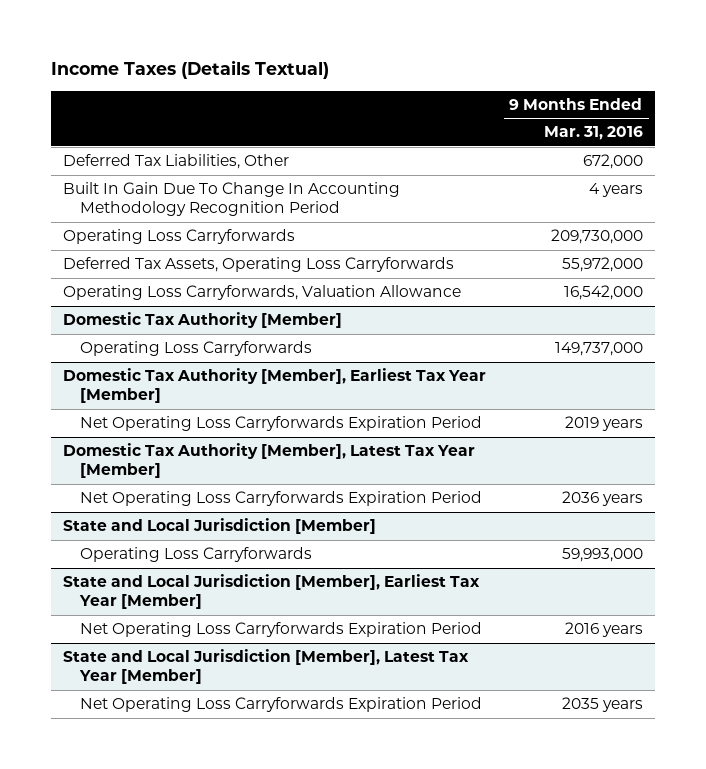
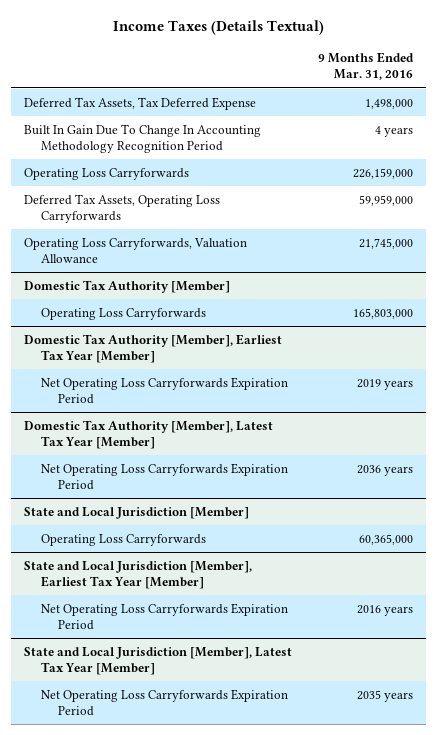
[63,154,290,170] Deferred Tax Liabilities, Other -> none
none -> [24,96,257,110] Deferred Tax Assets, Tax Deferred Expense
[550,229,643,245] 209,730,000 -> [353,167,414,179] 226,159,000
[561,257,643,273] 55,972,000 -> [359,194,414,206] 59,959,000
[563,285,643,301] 16,542,000 -> [359,237,414,249] 21,745,000
[554,342,643,357] 149,737,000 -> [353,307,414,319] 165,803,000
[561,548,643,563] 59,993,000 -> [359,533,414,545] 60,365,000

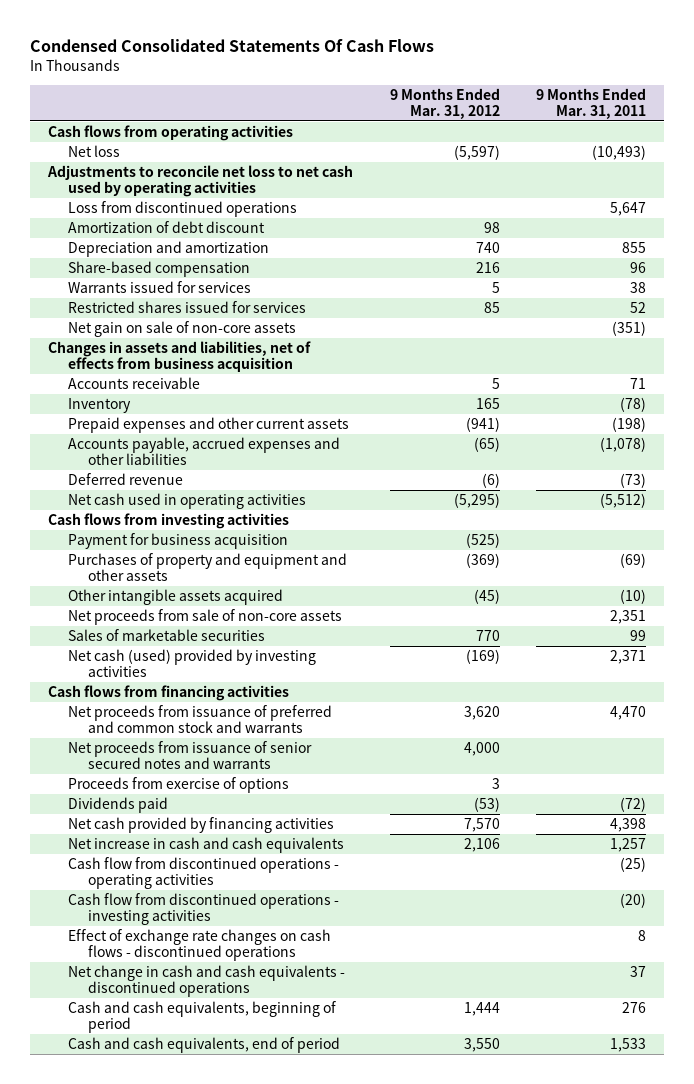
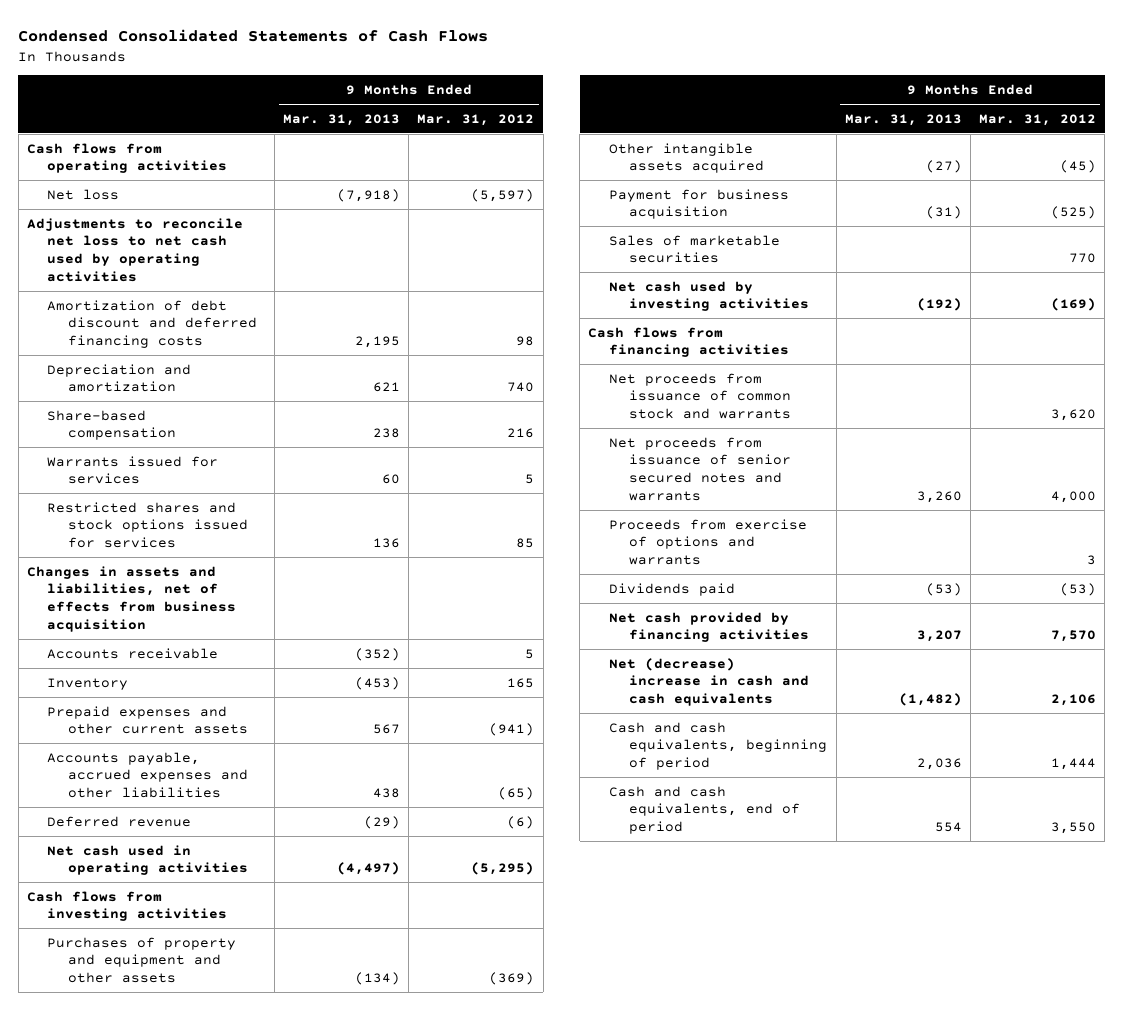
[29,38,434,52] Condensed Consolidated Statements Of Cash Flows -> [18,28,489,42] Condensed Consolidated Statements of Cash Flows
[536,87,647,120] 9 Months Ended Mar. 31, 2011 -> none
none -> [283,113,401,126] Mar. 31, 2013
[68,200,298,217] Loss from discontinued operations -> none
[68,220,266,233] Amortization of debt discount -> [47,299,257,349] Amortization of debt discount and deferred financing costs
[68,320,297,337] Net gain on sale of non-core assets -> none
[68,300,307,313] Restricted shares issued for services -> [47,501,248,549] Restricted shares and stock options issued for services
[68,608,343,625] Net proceeds from sale of non-core assets -> none
[68,532,289,549] Payment for business acquisition -> [608,188,789,220] Payment for business acquisition
[68,648,317,678] Net cash (used) provided by investing activities -> [608,280,810,312] Net cash used by investing activities
[68,704,333,734] Net proceeds from issuance of preferred and common stock and warrants -> [608,372,792,420] Net proceeds from issuance of common stock and warrants
[68,776,290,793] Proceeds from exercise of options -> [608,518,807,566] Proceeds from exercise of options and warrants
[68,856,340,890] Cash flow from discontinued operations - operating activities -> none
[68,892,340,926] Cash flow from discontinued operations - investing activities -> none
[68,928,332,962] Effect of exchange rate changes on cash flows - discontinued operations -> none
[68,964,346,998] Net change in cash and cash equivalents - discontinued operations -> none
[68,836,345,853] Net increase in cash and cash equivalents -> [608,657,810,707] Net (decrease) increase in cash and cash equivalents

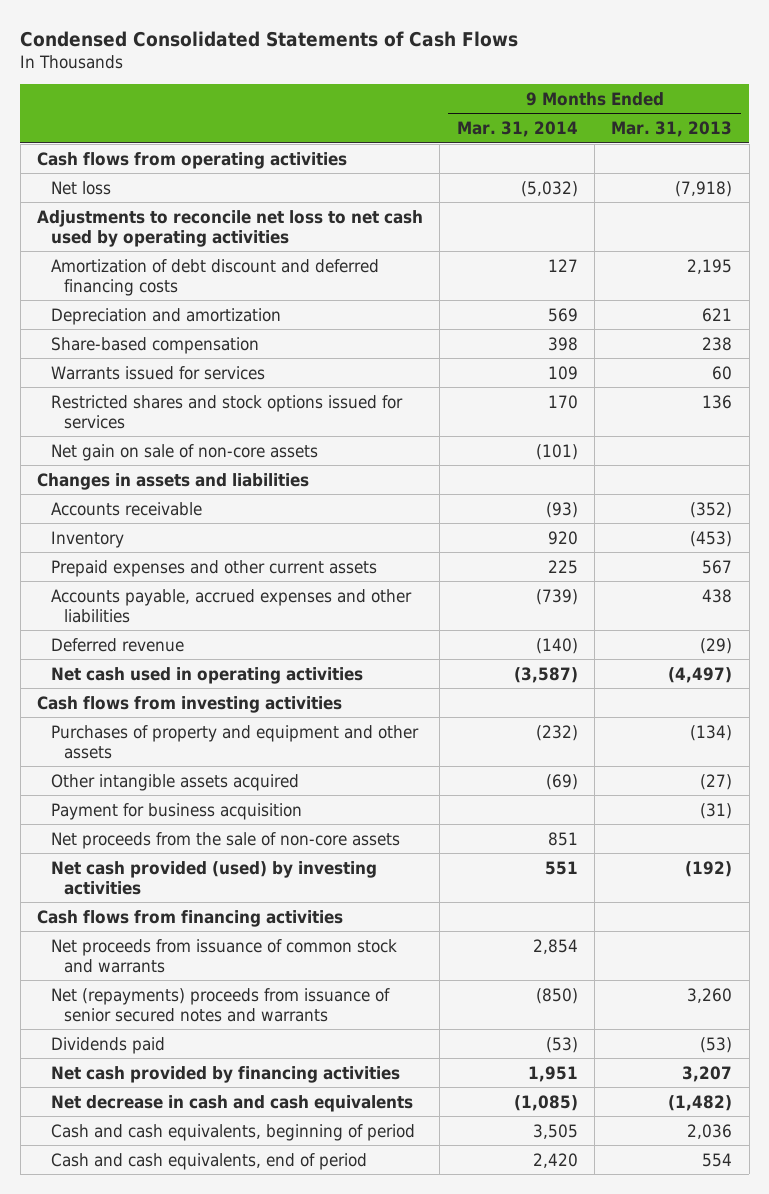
[417,113,535,126] Mar. 31, 2012 -> none
none -> [456,121,578,138] Mar. 31, 2014
none -> [50,443,318,461] Net gain on sale of non-core assets
[26,565,237,632] Changes in assets and liabilities, net of effects from business acquisition -> [36,472,309,490] Changes in assets and liabilities
[608,234,780,264] Sales of marketable securities -> none
none -> [50,831,400,849] Net proceeds from the sale of non-core assets
[608,280,810,312] Net cash used by investing activities -> [50,860,377,895] Net cash provided (used) by investing activities
[608,518,807,566] Proceeds from exercise of options and warrants -> none
[608,436,792,501] Net proceeds from issuance of senior secured notes and warrants -> [50,987,390,1022] Net (repayments) proceeds from issuance of senior secured notes and warrants
[608,657,810,707] Net (decrease) increase in cash and cash equivalents -> [50,1094,413,1112] Net decrease in cash and cash equivalents

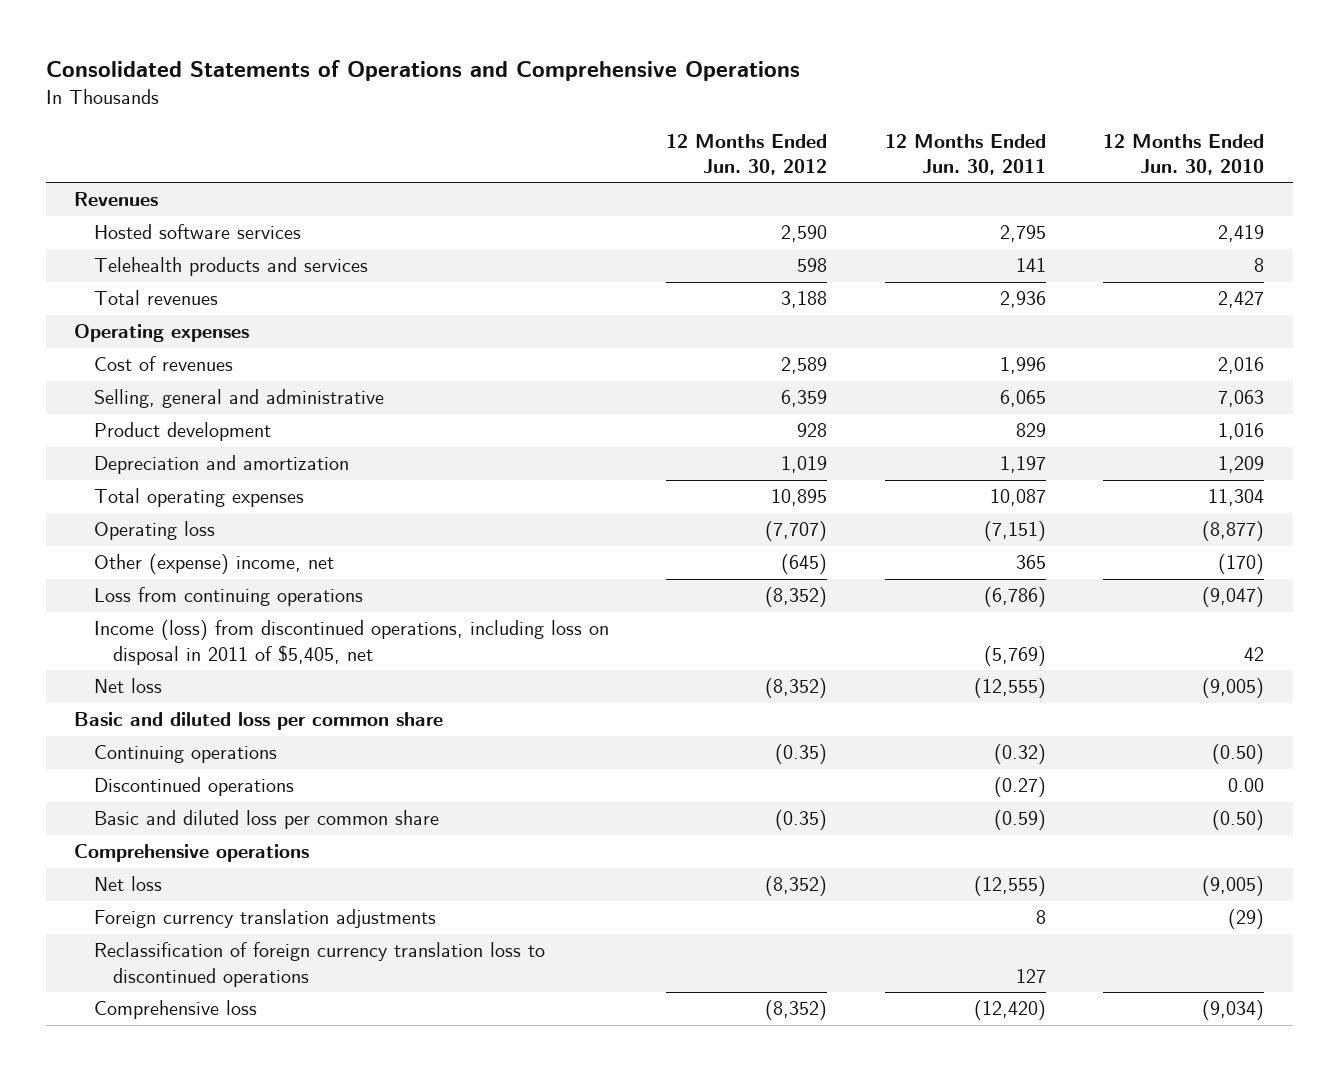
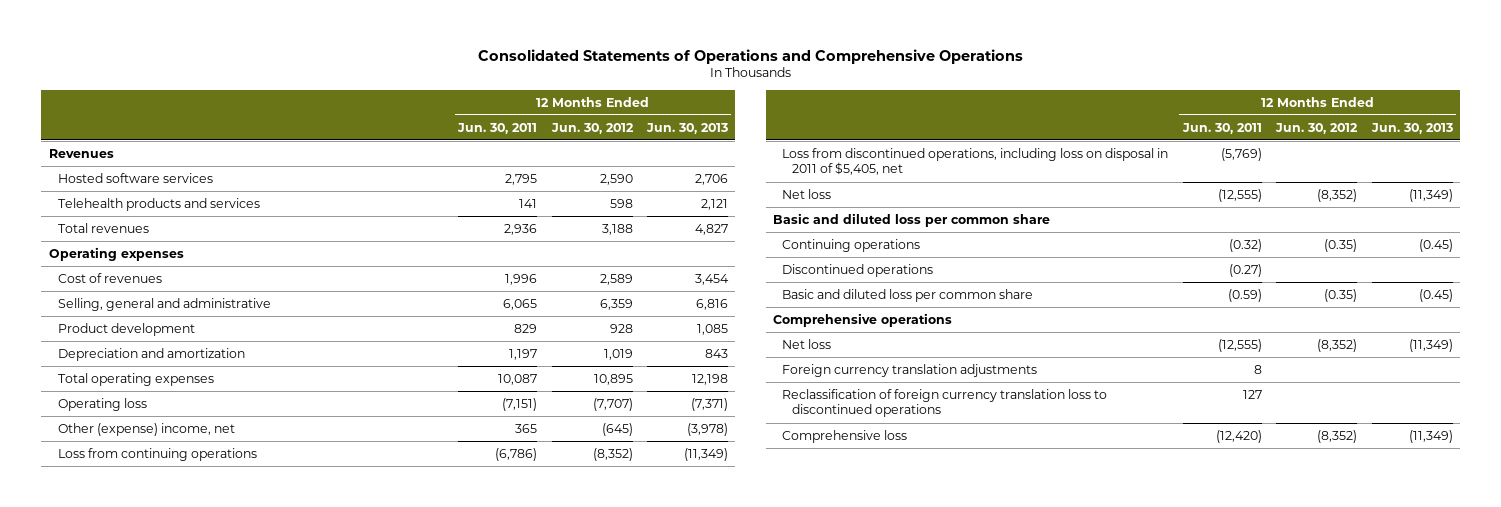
[1103,133,1265,175] 12 Months Ended Jun. 30, 2010 -> none
none -> [645,122,728,134] Jun. 30, 2013
[93,620,609,665] Income (loss) from discontinued operations, including loss on disposal in 2011 of $5,405, net -> [782,147,1169,176] Loss from discontinued operations, including loss on disposal in 2011 of $5,405, net

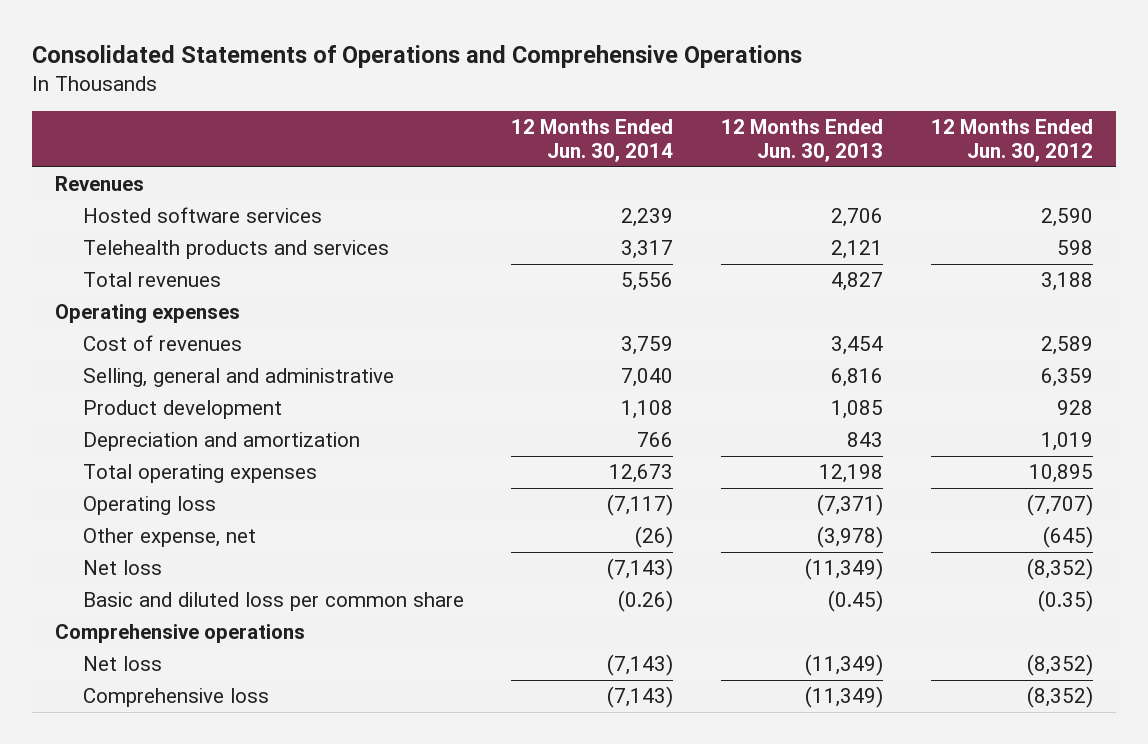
[457,122,538,134] Jun. 30, 2011 -> none
none -> [511,119,674,163] 12 Months Ended Jun. 30, 2014
[57,447,257,461] Loss from continuing operations -> none
[782,147,1169,176] Loss from discontinued operations, including loss on disposal in 2011 of $5,405, net -> none
[57,422,235,436] Other (expense) income, net -> [82,528,256,548] Other expense, net
[773,212,1051,227] Basic and diluted loss per common share -> none
[782,238,921,252] Continuing operations -> none
[782,263,934,277] Discontinued operations -> none
[782,363,1038,377] Foreign currency translation adjustments -> none
[782,388,1108,418] Reclassification of foreign currency translation loss to discontinued operations -> none

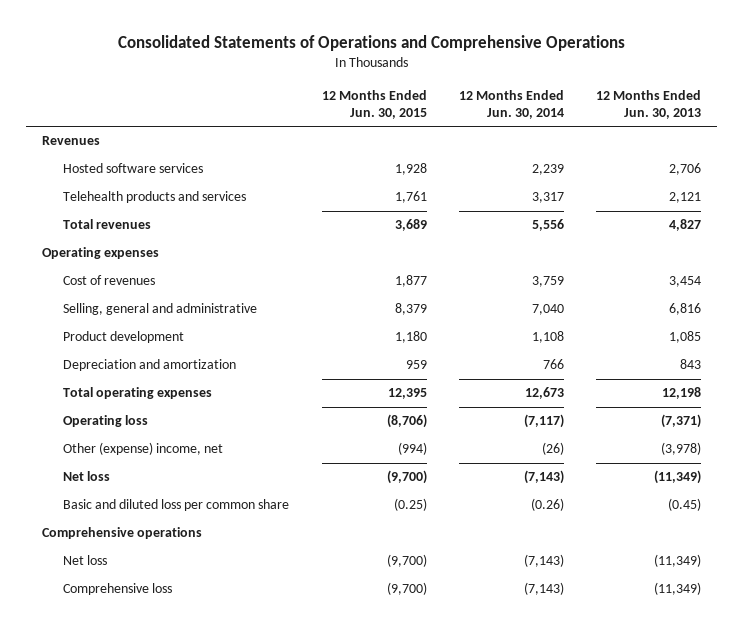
[930,119,1093,163] 12 Months Ended Jun. 30, 2012 -> none
none -> [321,90,427,119] 12 Months Ended Jun. 30, 2015
[82,528,256,548] Other expense, net -> [63,442,224,456] Other (expense) income, net

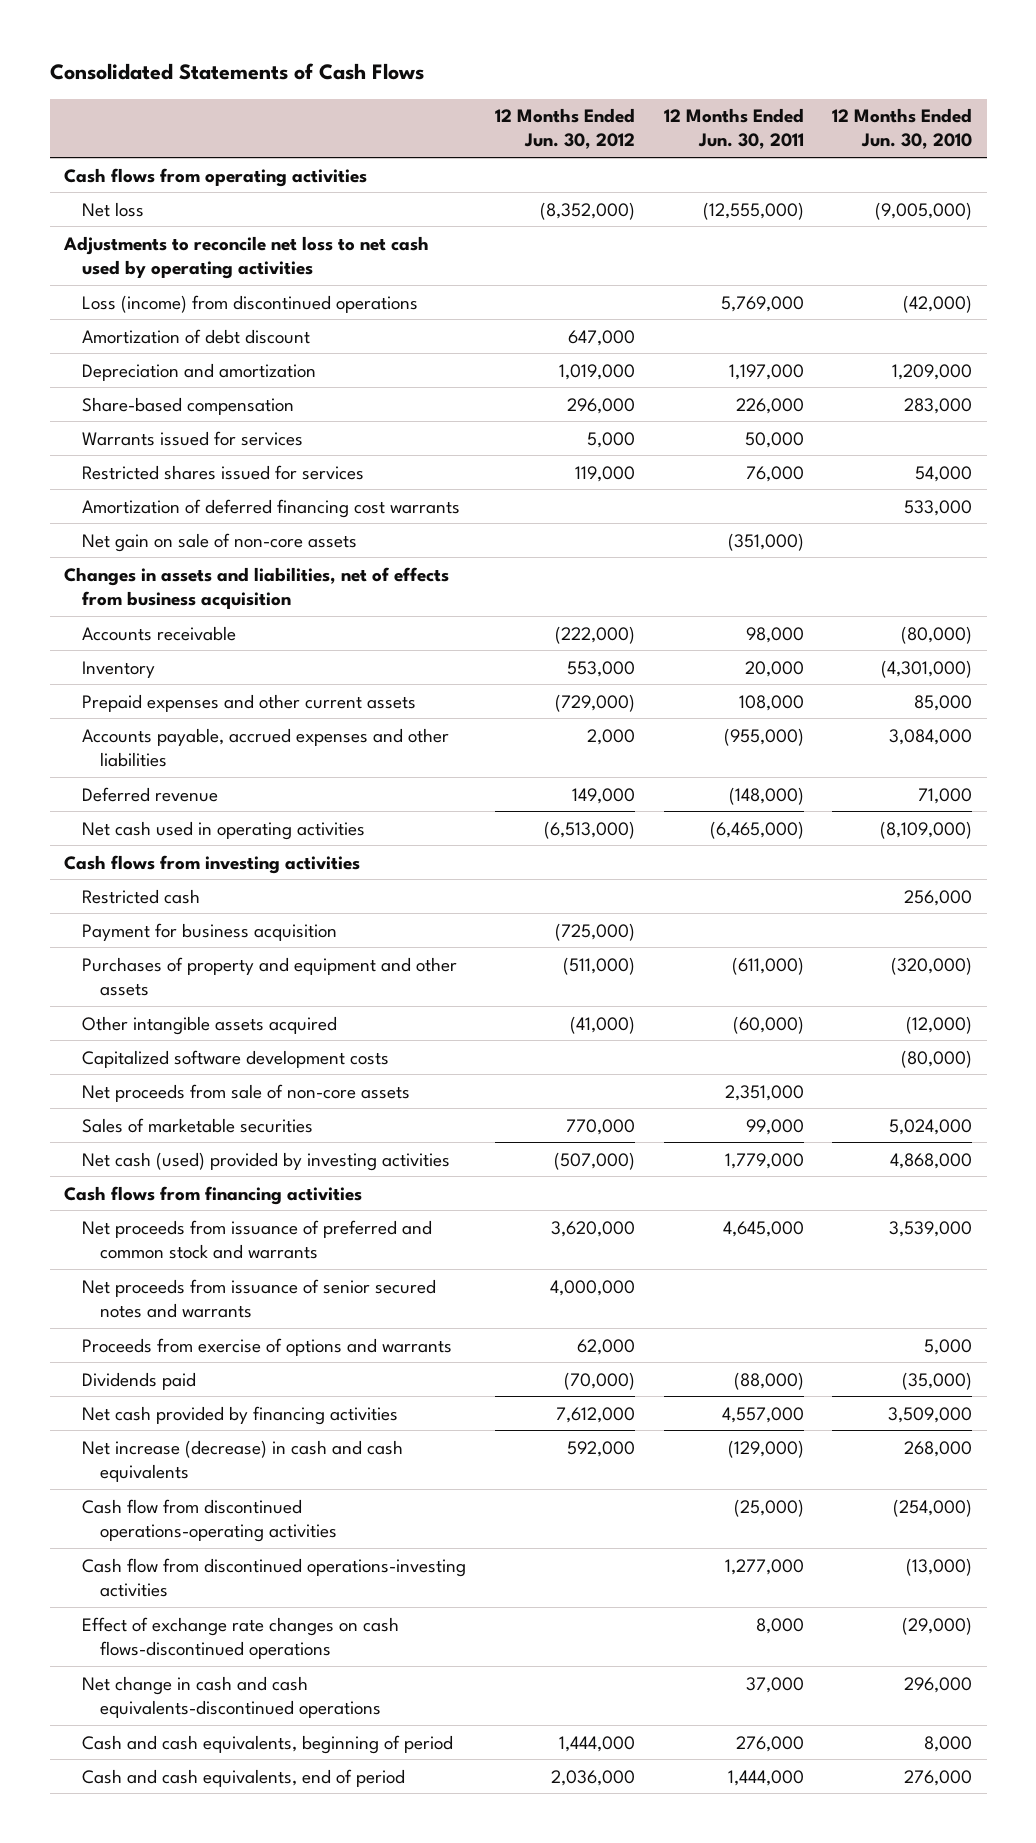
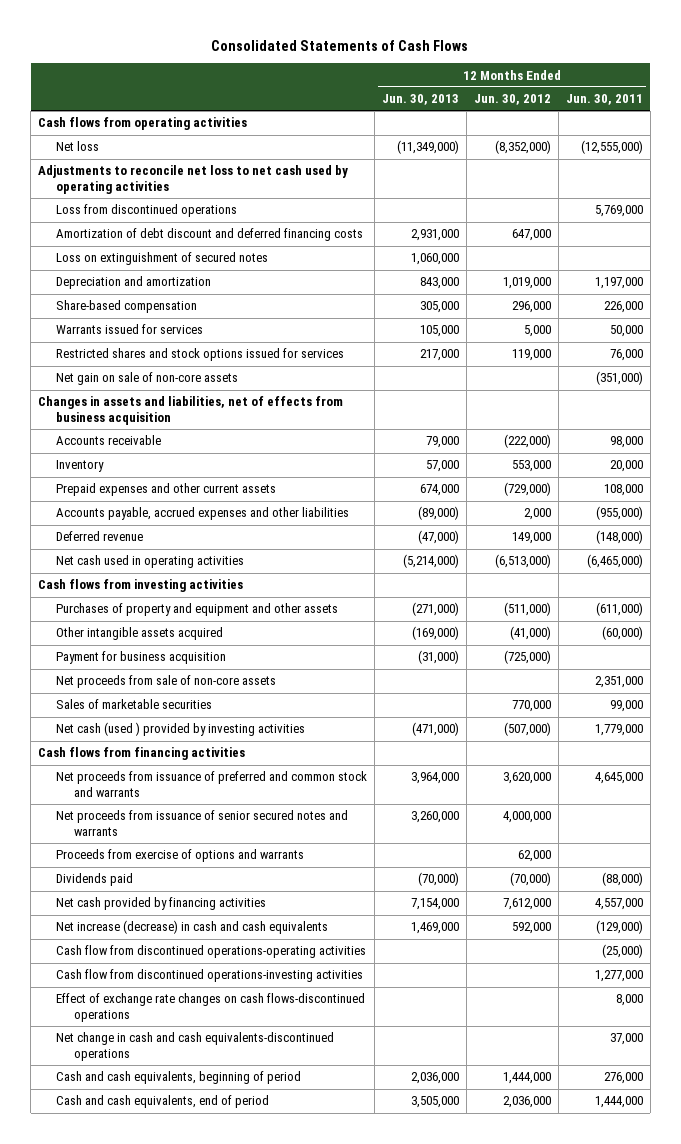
[832,108,973,150] 12 Months Ended Jun. 30, 2010 -> none
none -> [381,94,459,106] Jun. 30, 2013
[82,294,419,313] Loss (income) from discontinued operations -> [56,204,238,218] Loss from discontinued operations
[82,328,311,344] Amortization of debt discount -> [56,228,364,242] Amortization of debt discount and deferred financing costs
none -> [56,252,269,266] Loss on extinguishment of secured notes
[82,498,461,518] Amortization of deferred financing cost warrants -> none
[82,464,365,480] Restricted shares issued for services -> [56,348,345,362] Restricted shares and stock options issued for services
[82,888,201,904] Restricted cash -> none
[82,1049,390,1068] Capitalized software development costs -> none
[82,922,338,941] Payment for business acquisition -> [56,651,227,665] Payment for business acquisition
[82,1151,451,1171] Net cash (used) provided by investing activities -> [56,722,306,737] Net cash (used ) provided by investing activities

